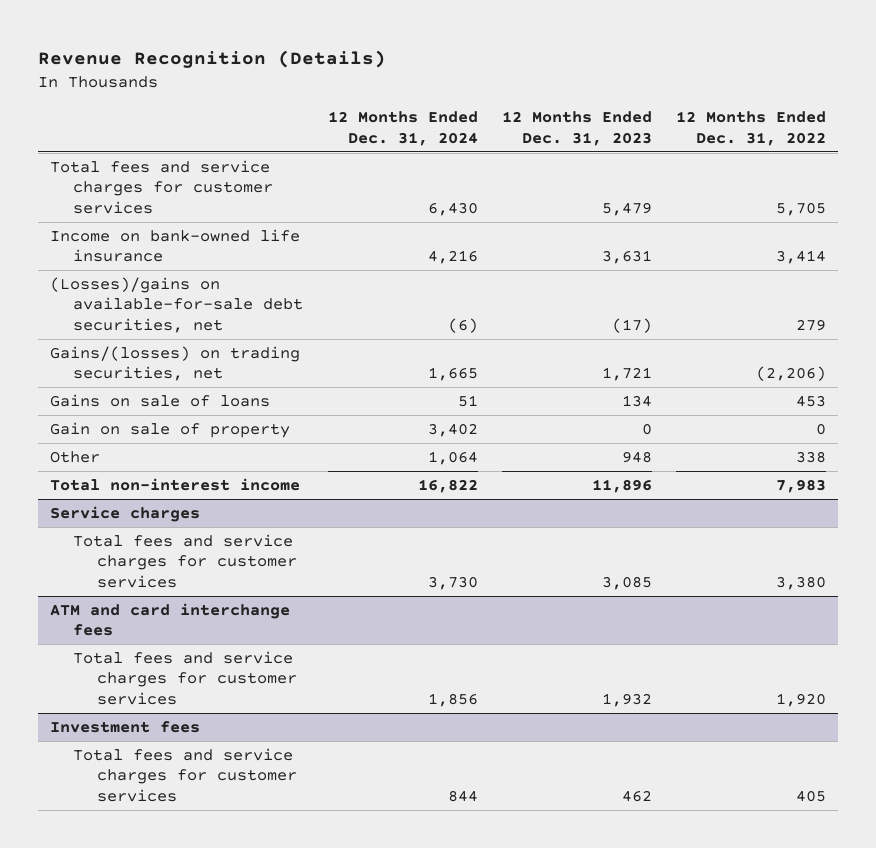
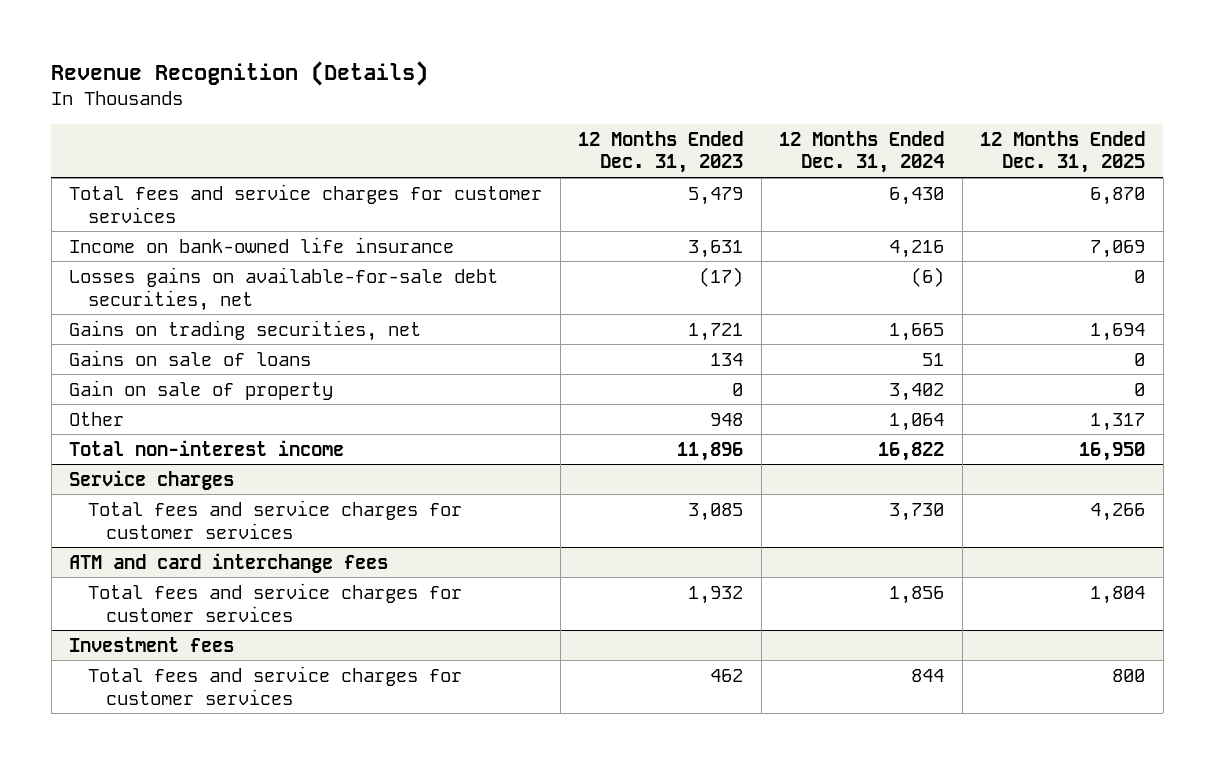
[676,111,827,147] 12 Months Ended Dec. 31, 2022 -> none
none -> [980,130,1146,174] 12 Months Ended Dec. 31, 2025
[50,276,304,334] (Losses)/gains on available-for-sale debt securities, net -> [69,266,499,311] Losses gains on available-for-sale debt securities, net
[50,345,301,382] Gains/(losses) on trading securities, net -> [69,319,422,341] Gains on trading securities, net

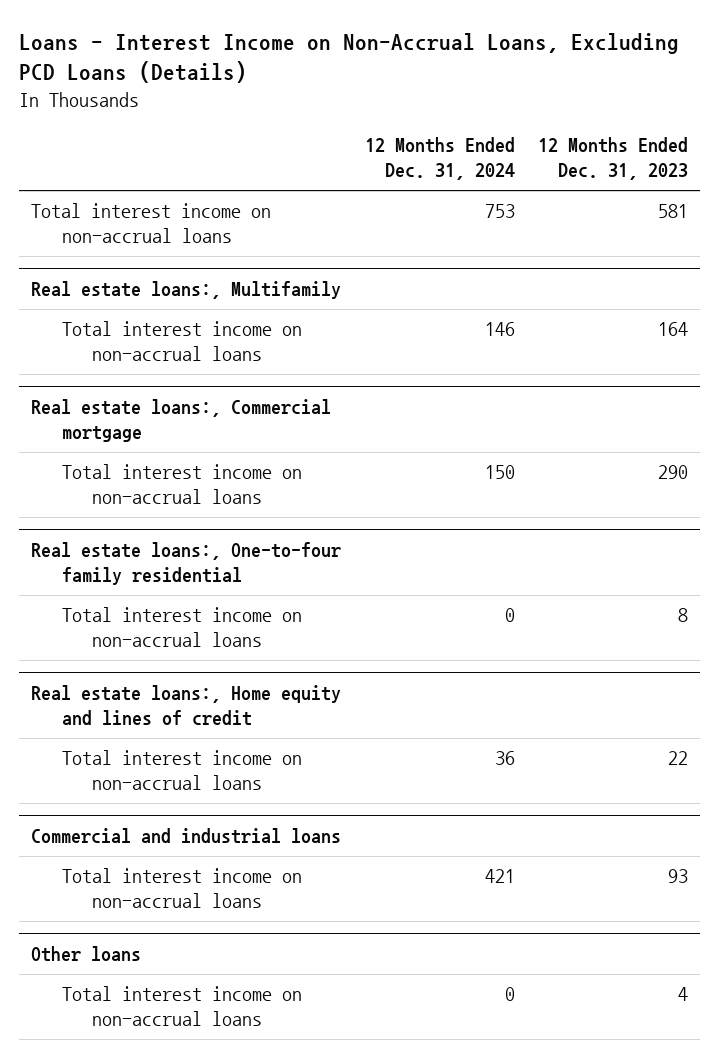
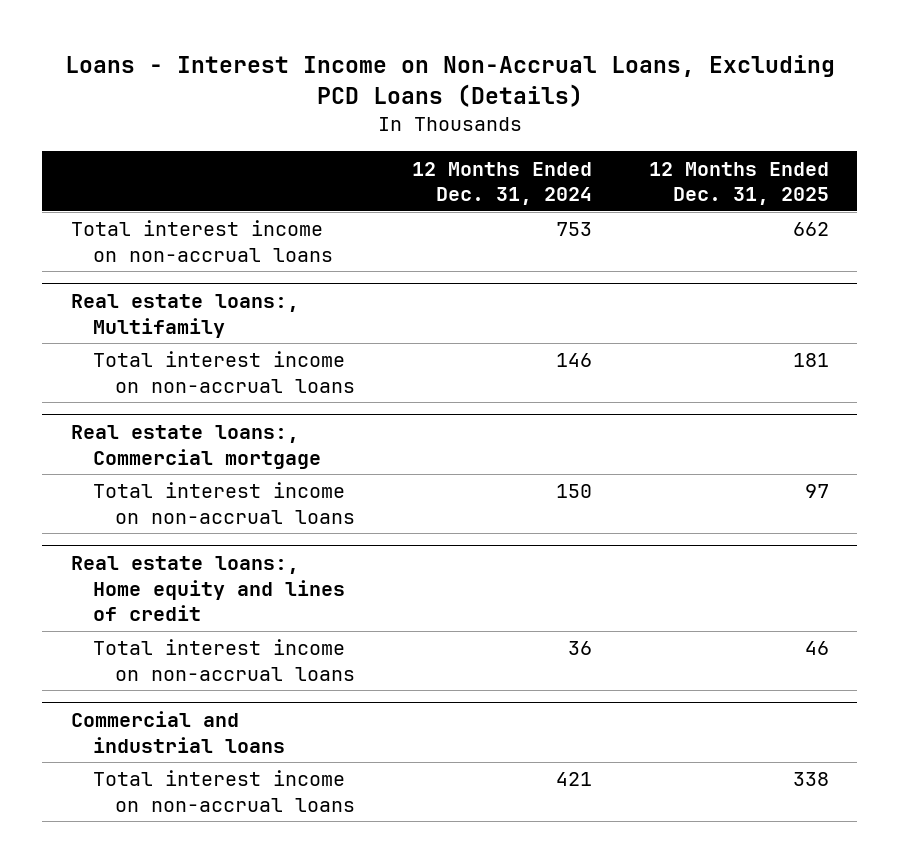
[538,137,689,181] 12 Months Ended Dec. 31, 2023 -> none
none -> [648,161,829,206] 12 Months Ended Dec. 31, 2025
[30,541,341,585] Real estate loans:, One-to-four family residential -> none
[61,607,302,648] Total interest income on non-accrual loans -> none
[30,945,141,962] Other loans -> none
[61,986,302,1027] Total interest income on non-accrual loans -> none

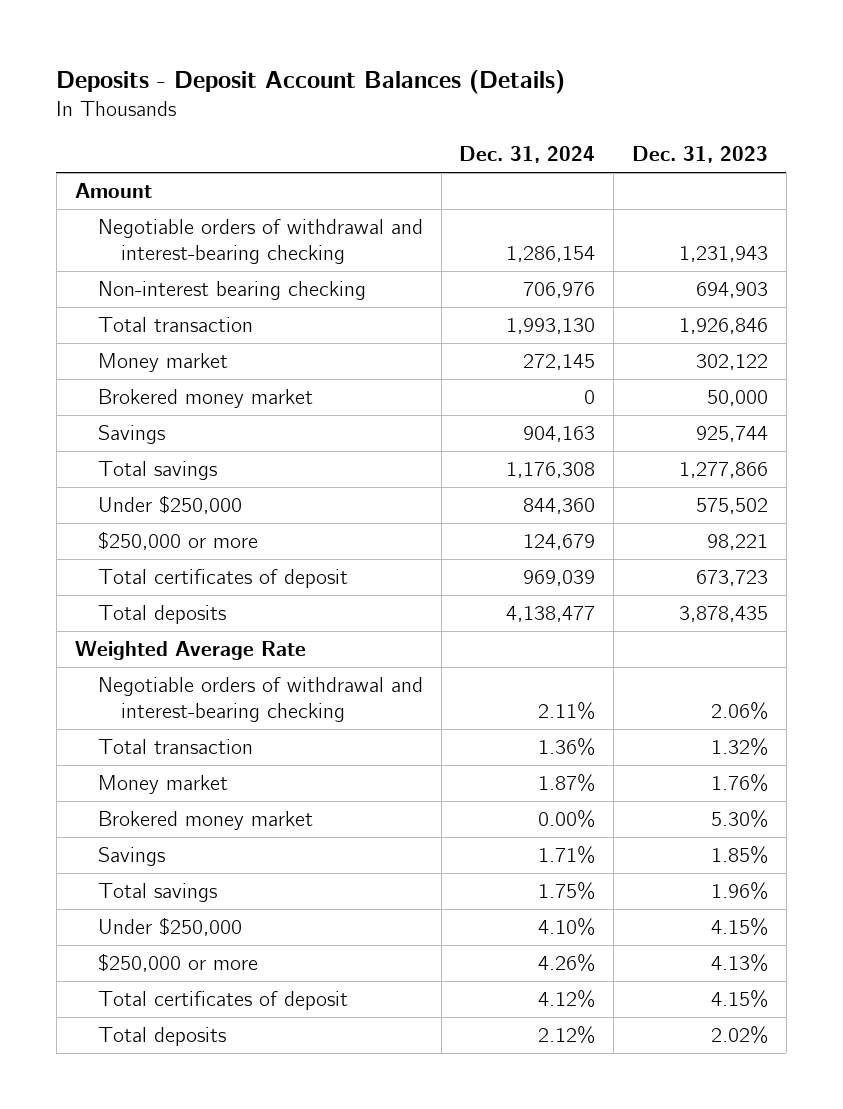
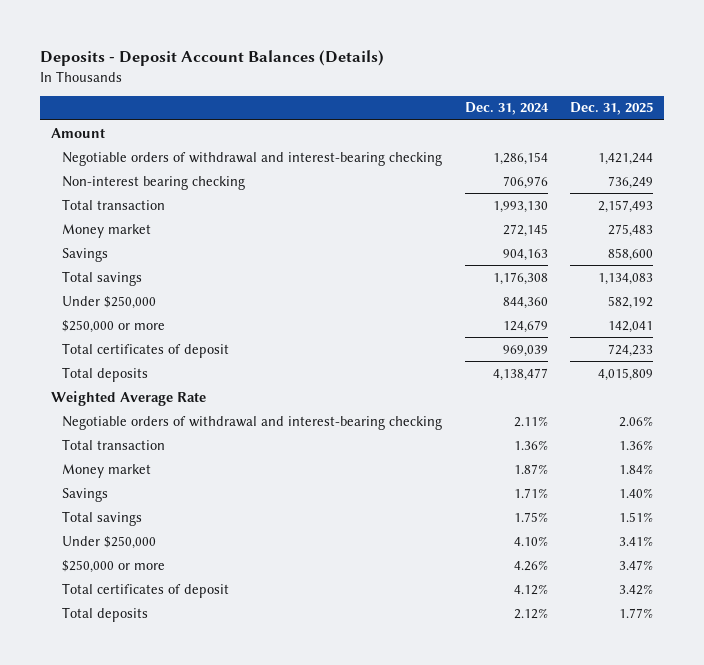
[631,146,768,164] Dec. 31, 2023 -> none
none -> [569,102,653,116] Dec. 31, 2025
[97,389,313,409] Brokered money market -> none
[97,811,313,831] Brokered money market -> none

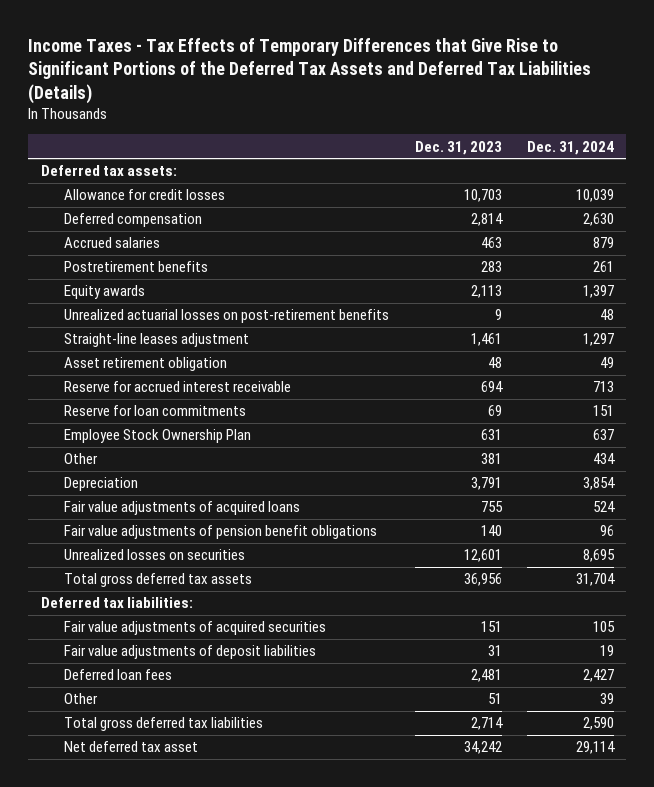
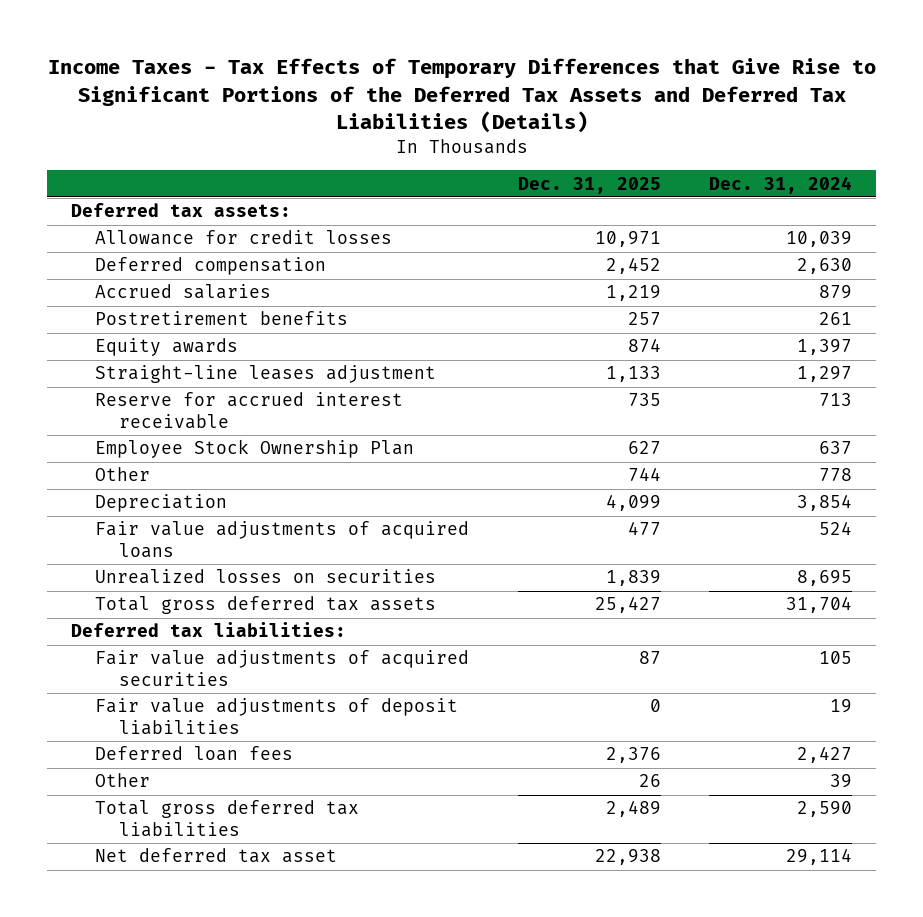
[414,140,502,155] Dec. 31, 2023 -> none
none -> [517,176,661,194] Dec. 31, 2025
[64,309,390,324] Unrealized actuarial losses on post-retirement benefits -> none
[64,357,228,372] Asset retirement obligation -> none
[64,405,247,417] Reserve for loan commitments -> none
[592,453,615,465] 434 -> [818,468,852,482] 778
[64,525,378,540] Fair value adjustments of pension benefit obligations -> none

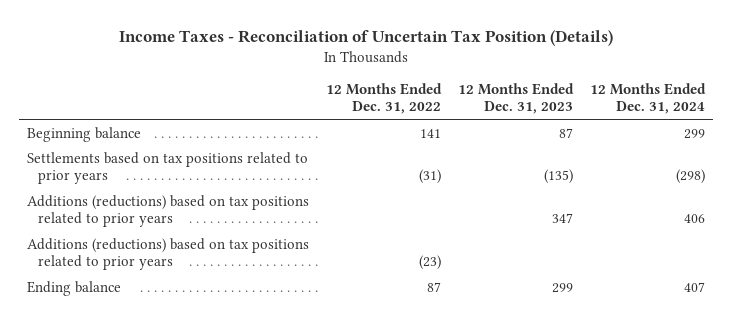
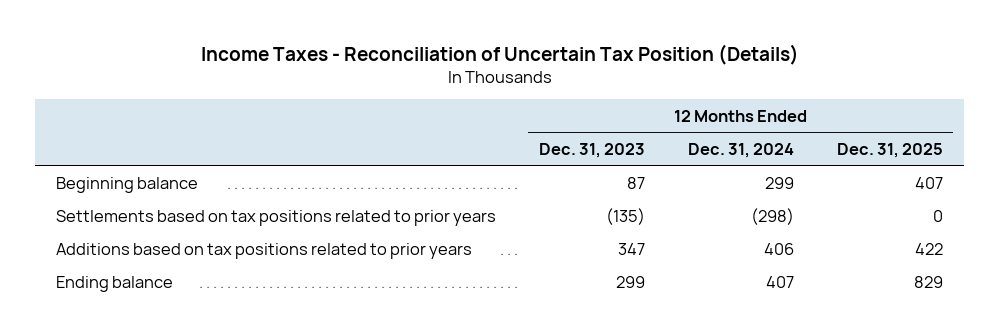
[326,83,443,115] 12 Months Ended Dec. 31, 2022 -> none
none -> [836,142,943,158] Dec. 31, 2025
[27,237,310,270] Additions (reductions) based on tax positions related to prior years -> none
[27,194,310,227] Additions (reductions) based on tax positions related to prior years -> [56,242,473,259] Additions based on tax positions related to prior years

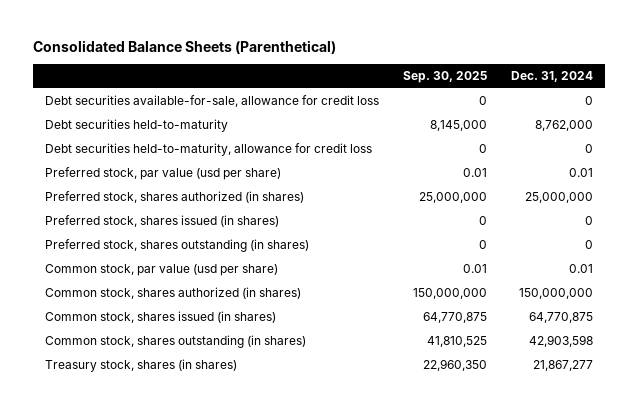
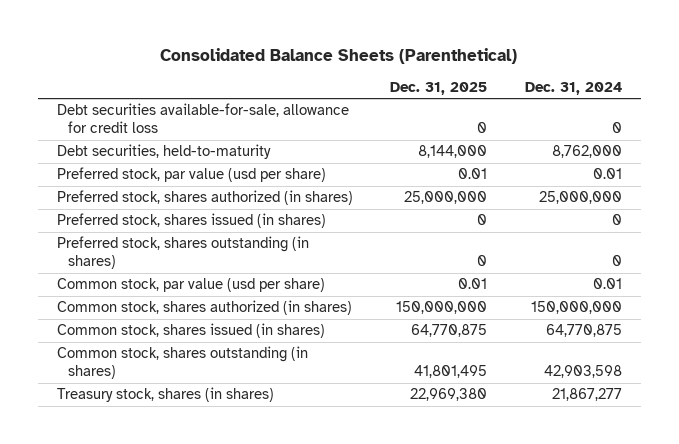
[403,71,488,84] Sep. 30, 2025 -> none
none -> [390,81,488,95] Dec. 31, 2025
[45,143,373,157] Debt securities held-to-maturity, allowance for credit loss -> none
[45,119,229,133] Debt securities held-to-maturity -> [56,144,271,160] Debt securities, held-to-maturity

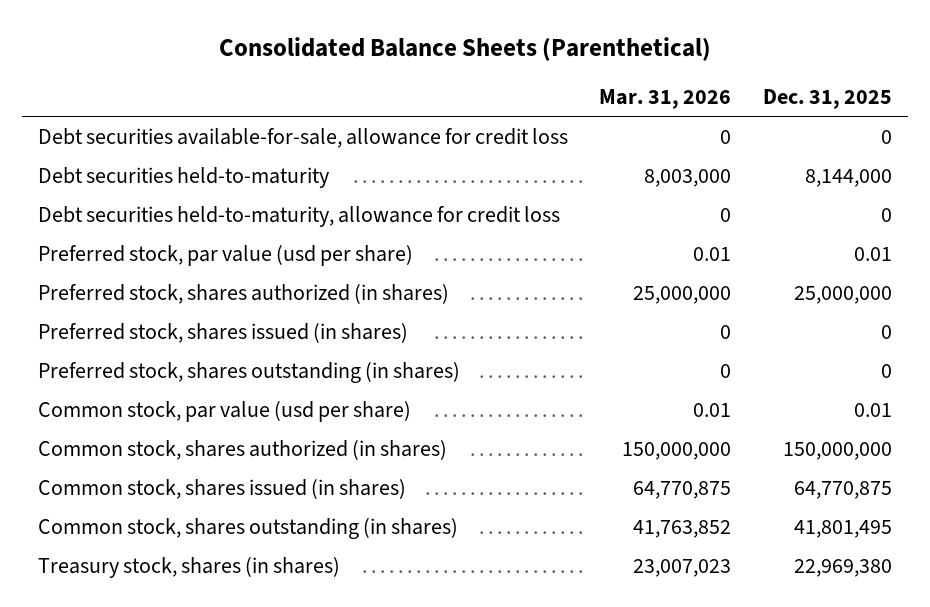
[525,81,623,95] Dec. 31, 2024 -> none
none -> [599,89,732,110] Mar. 31, 2026
[56,144,271,160] Debt securities, held-to-maturity -> [37,166,329,188] Debt securities held-to-maturity
none -> [37,205,560,227] Debt securities held-to-maturity, allowance for credit loss

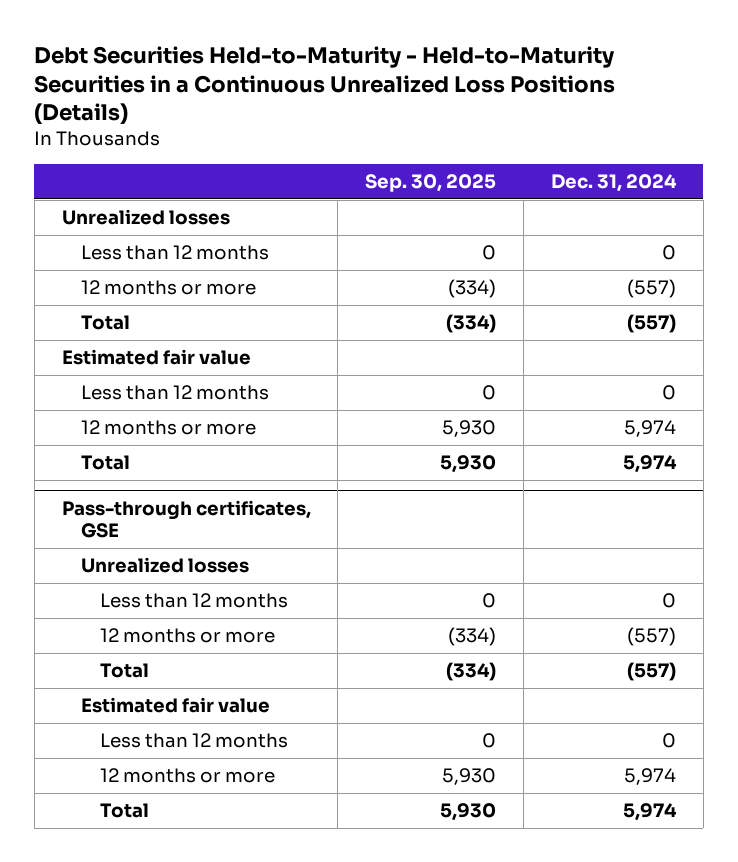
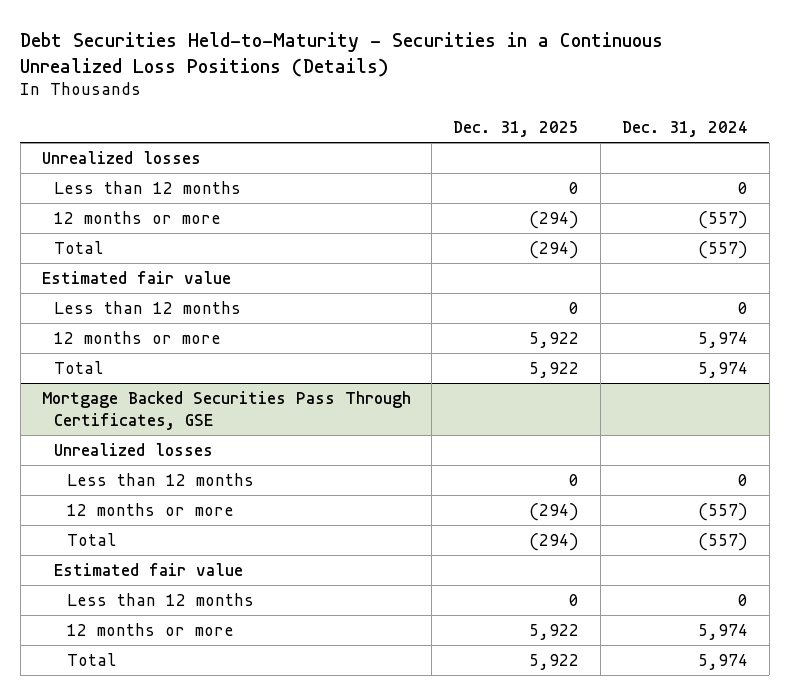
[34,46,616,125] Debt Securities Held-to-Maturity - Held-to-Maturity Securities in a Continuous Unrealized Loss Positions (Details) -> [20,31,664,77] Debt Securities Held-to-Maturity - Securities in a Continuous Unrealized Loss Positions (Details)
[365,174,497,193] Sep. 30, 2025 -> none
none -> [453,121,580,138] Dec. 31, 2025
[61,500,311,538] Pass-through certificates, GSE -> [41,390,411,430] Mortgage Backed Securities Pass Through Certificates, GSE

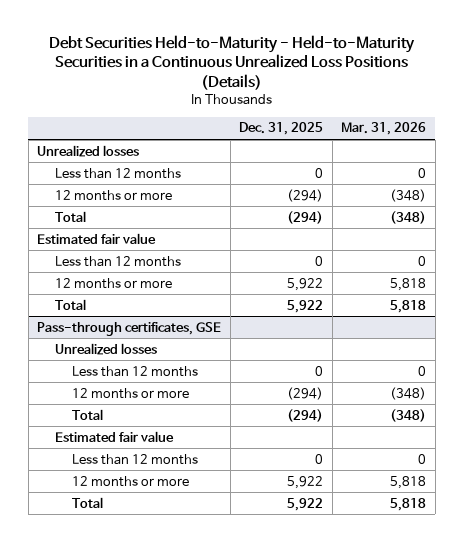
[20,31,664,77] Debt Securities Held-to-Maturity - Securities in a Continuous Unrealized Loss Positions (Details) -> [48,34,415,91] Debt Securities Held-to-Maturity - Held-to-Maturity Securities in a Continuous Unrealized Loss Positions (Details)
[621,121,748,138] Dec. 31, 2024 -> none
none -> [341,122,427,136] Mar. 31, 2026
[41,390,411,430] Mortgage Backed Securities Pass Through Certificates, GSE -> [37,321,222,336] Pass-through certificates, GSE

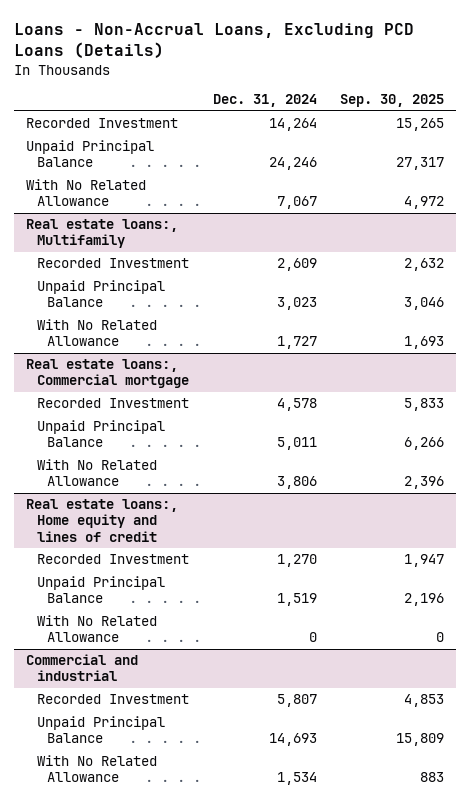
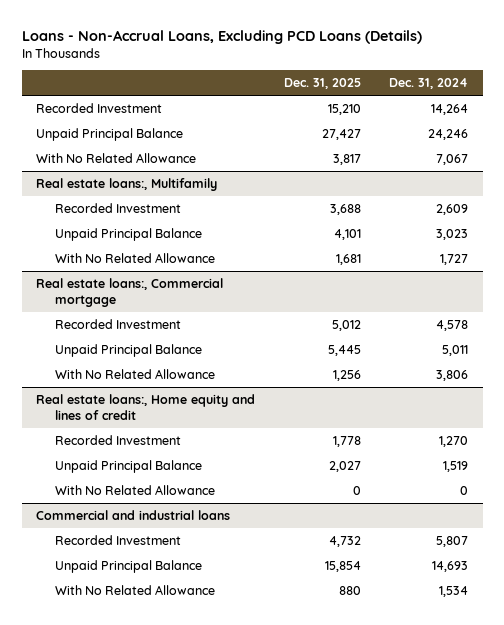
[340,94,445,108] Sep. 30, 2025 -> none
none -> [283,77,361,89] Dec. 31, 2025
[26,654,139,682] Commercial and industrial -> [35,509,230,520] Commercial and industrial loans

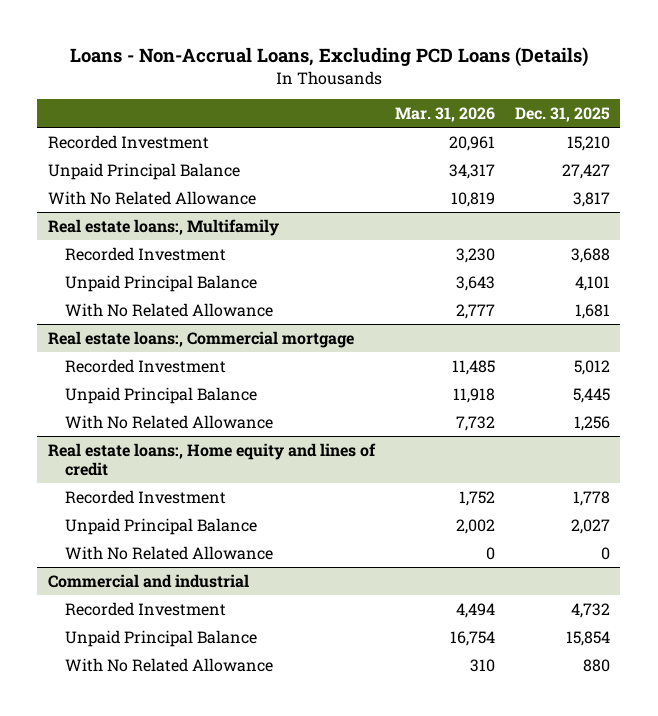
[389,77,469,89] Dec. 31, 2024 -> none
none -> [394,107,495,123] Mar. 31, 2026
[35,509,230,520] Commercial and industrial loans -> [47,573,249,588] Commercial and industrial

